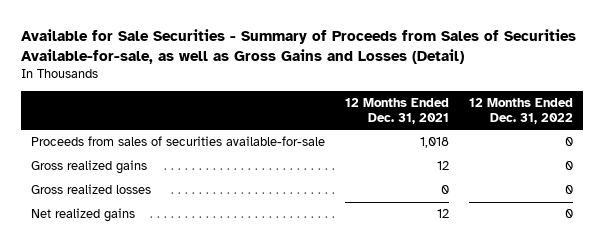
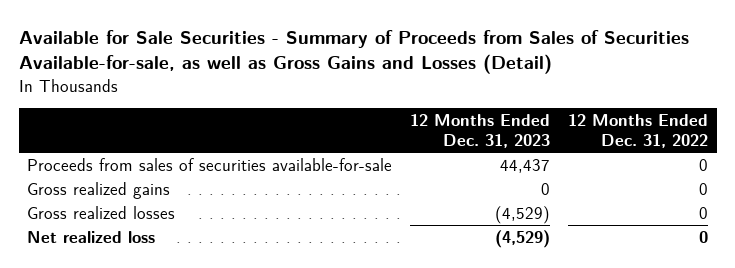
[345,98,450,124] 12 Months Ended Dec. 31, 2021 -> none
none -> [410,113,551,148] 12 Months Ended Dec. 31, 2023
[31,208,136,223] Net realized gains -> [27,230,156,243] Net realized loss

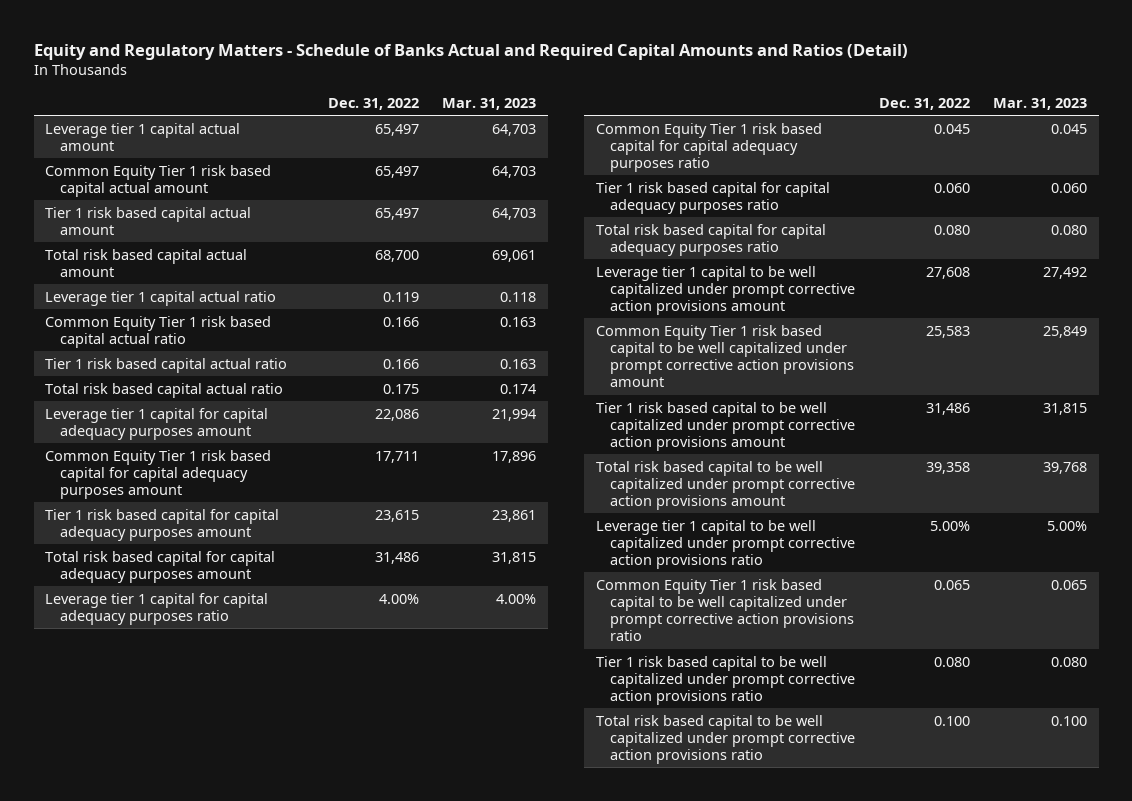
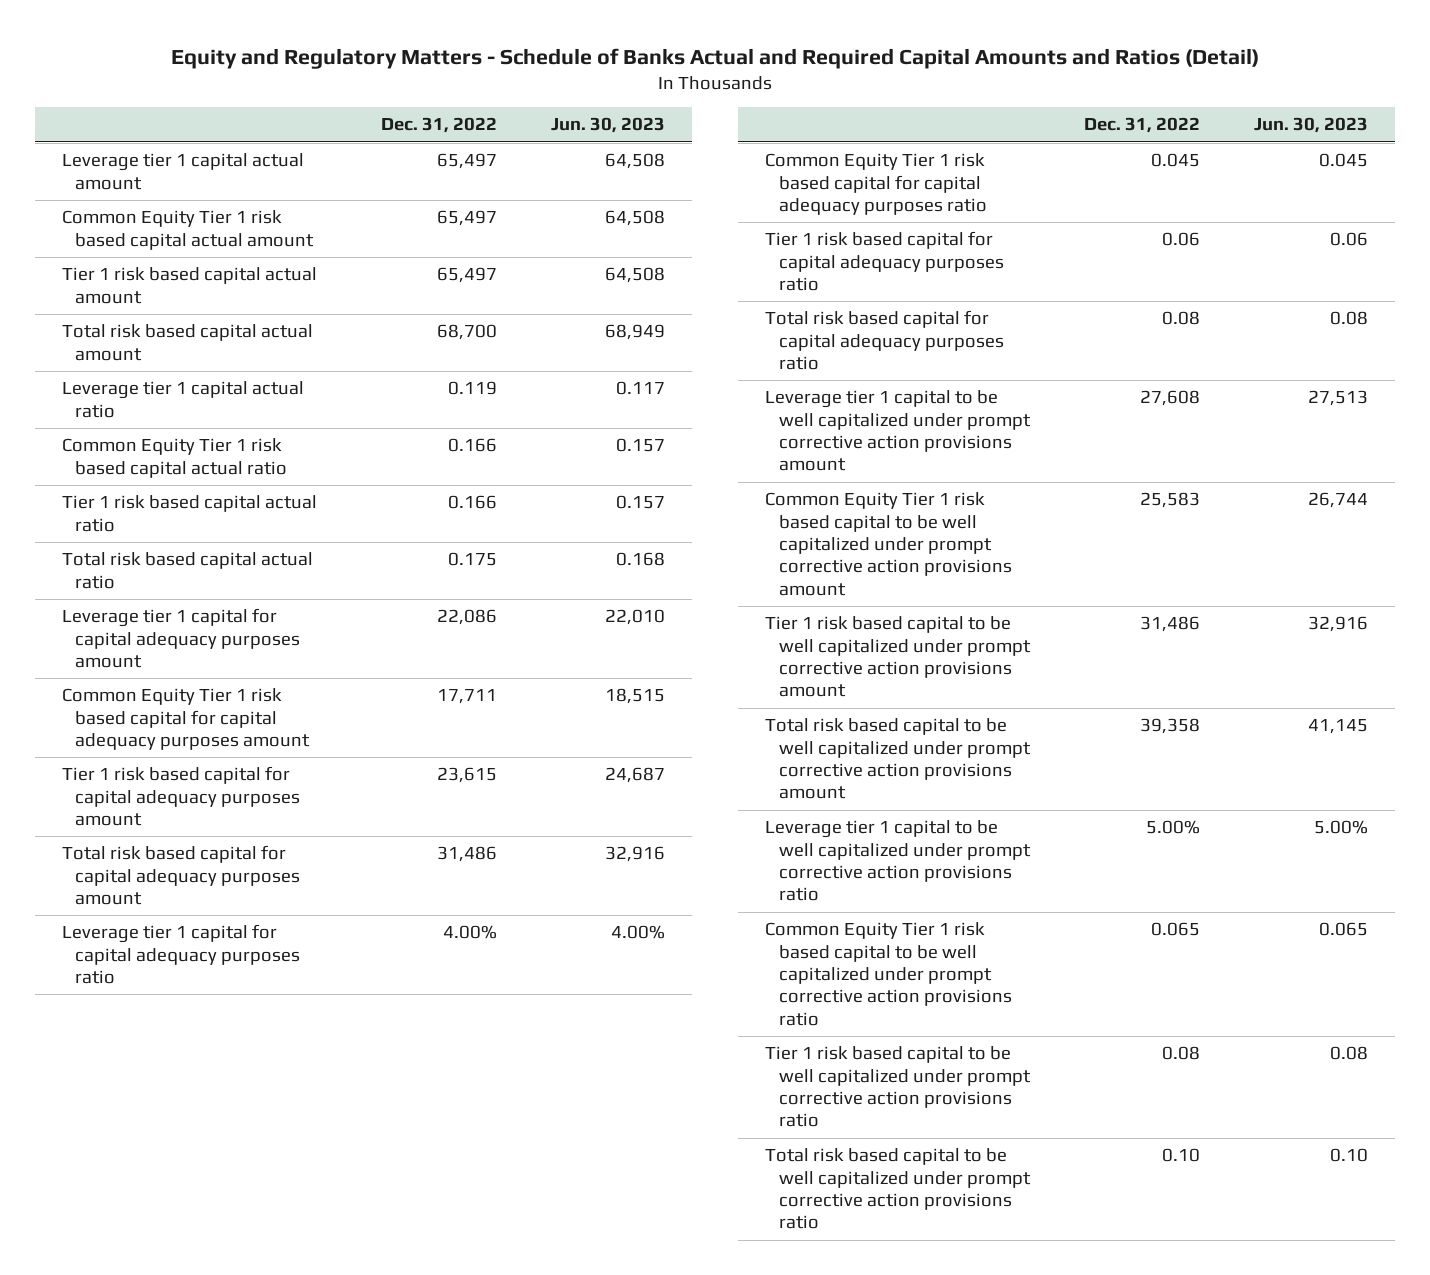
[442,97,537,110] Mar. 31, 2023 -> none
none -> [550,117,665,134] Jun. 30, 2023
[933,182,970,193] 0.060 -> [1162,232,1201,247] 0.06
[933,224,970,235] 0.080 -> [1162,311,1201,326] 0.08
[933,656,970,667] 0.080 -> [1162,1046,1201,1061] 0.08
[933,715,970,726] 0.100 -> [1162,1148,1201,1163] 0.10

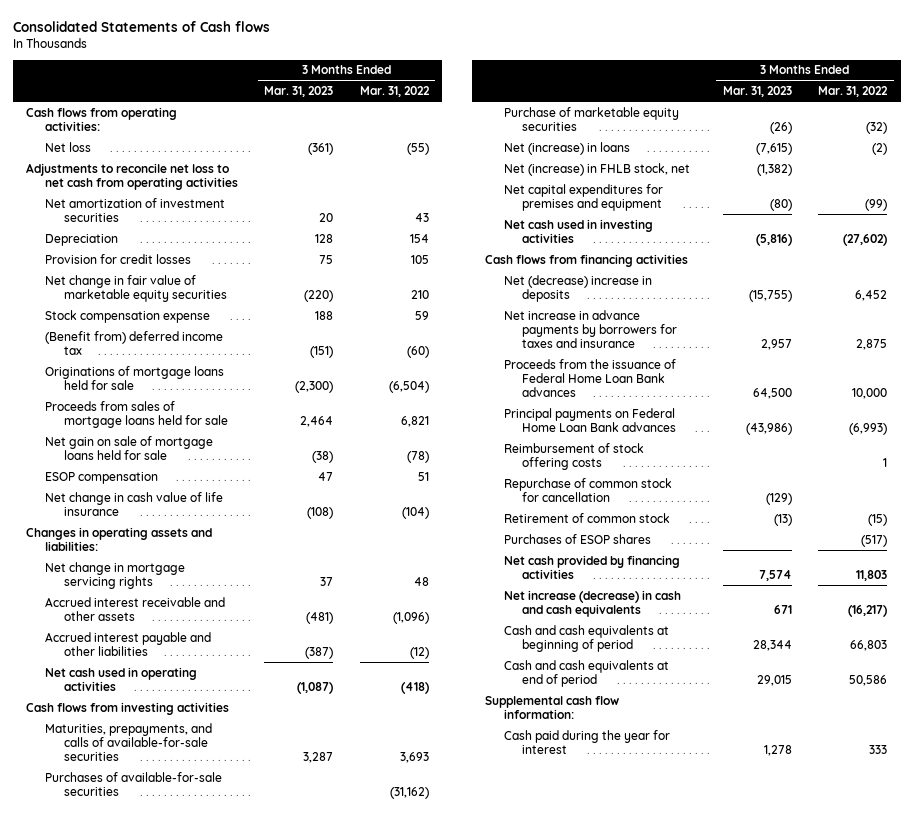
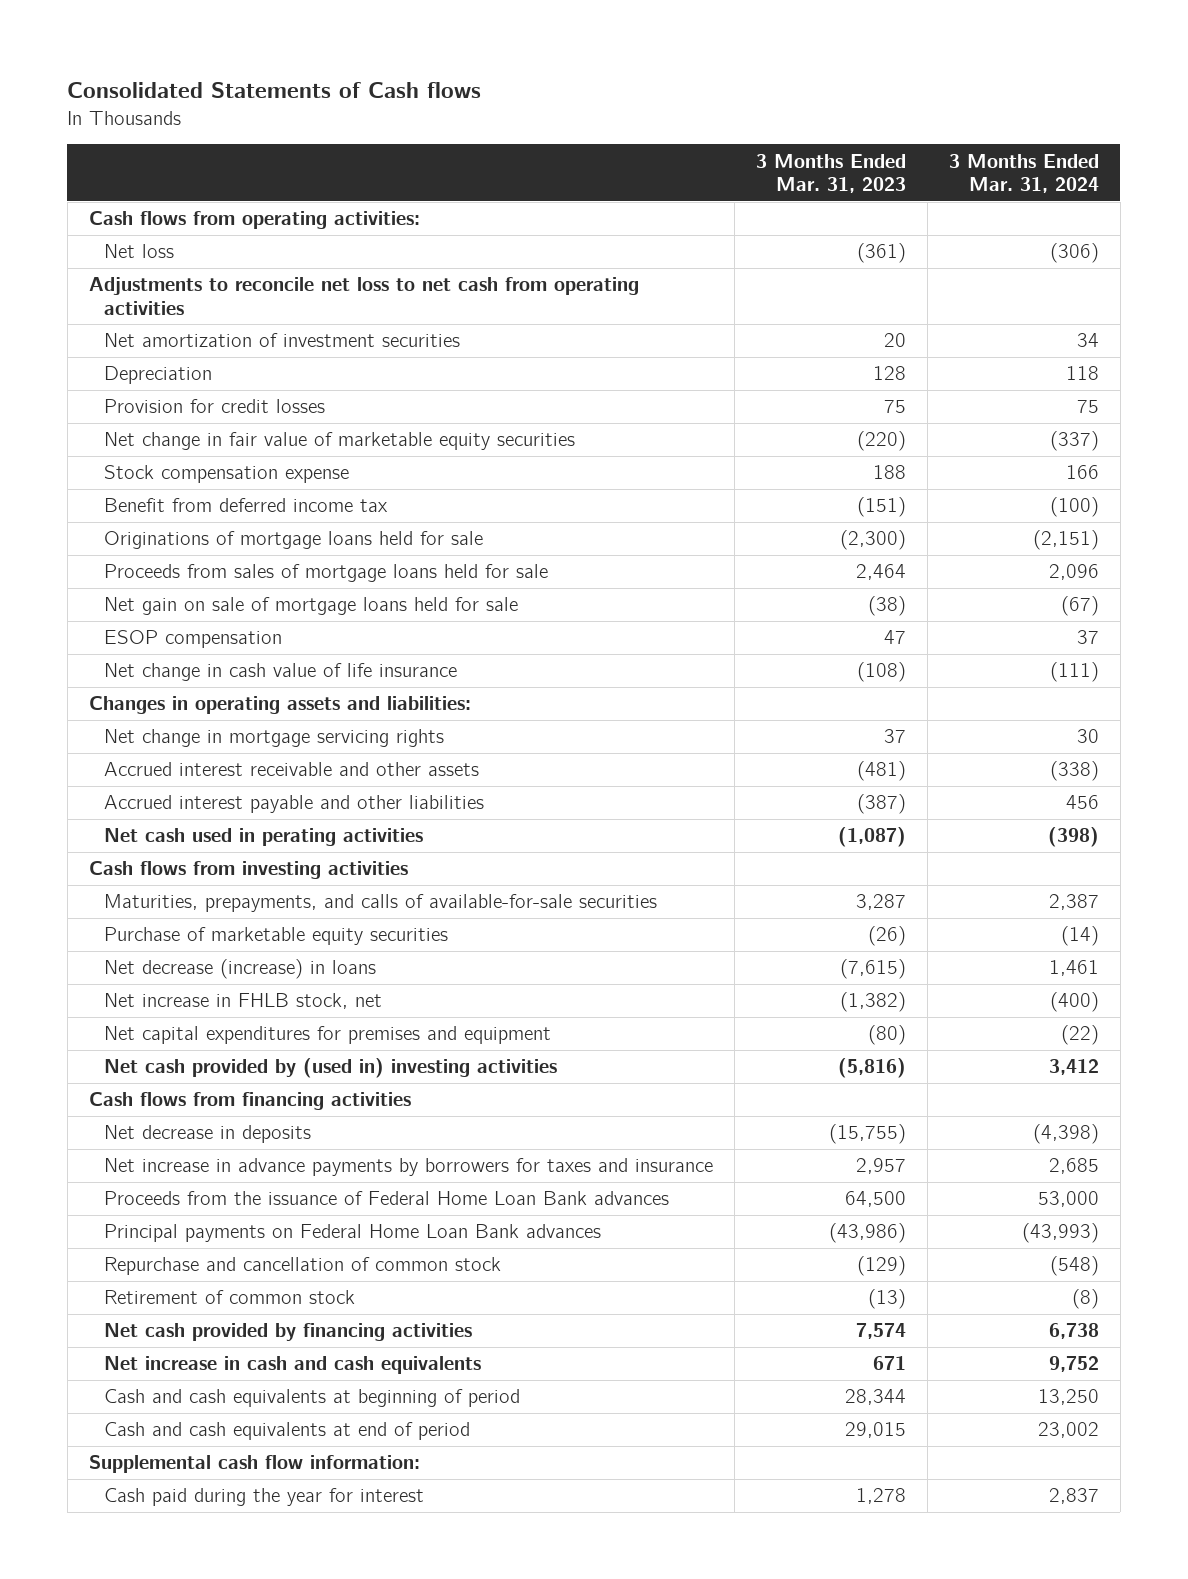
[359,86,430,98] Mar. 31, 2022 -> none
none -> [948,153,1099,194] 3 Months Ended Mar. 31, 2024
[44,330,223,355] (Benefit from) deferred income tax -> [103,498,388,513] Benefit from deferred income tax
[44,666,197,691] Net cash used in operating activities -> [103,828,423,847] Net cash used in perating activities
[44,771,222,796] Purchases of available-for-sale securities -> none
[503,141,630,155] Net (increase) in loans -> [103,959,376,980] Net decrease (increase) in loans
[503,162,690,176] Net (increase) in FHLB stock, net -> [103,993,382,1010] Net increase in FHLB stock, net
[503,218,653,243] Net cash used in investing activities -> [103,1058,557,1079] Net cash provided by (used in) investing activities
[503,274,652,302] Net (decrease) increase in deposits -> [103,1125,311,1144] Net decrease in deposits
[503,442,644,470] Reimbursement of stock offering costs -> none
[503,477,672,502] Repurchase of common stock for cancellation -> [103,1257,501,1276] Repurchase and cancellation of common stock
[503,533,651,544] Purchases of ESOP shares -> none
[503,589,681,617] Net increase (decrease) in cash and cash equivalents -> [103,1356,481,1375] Net increase in cash and cash equivalents

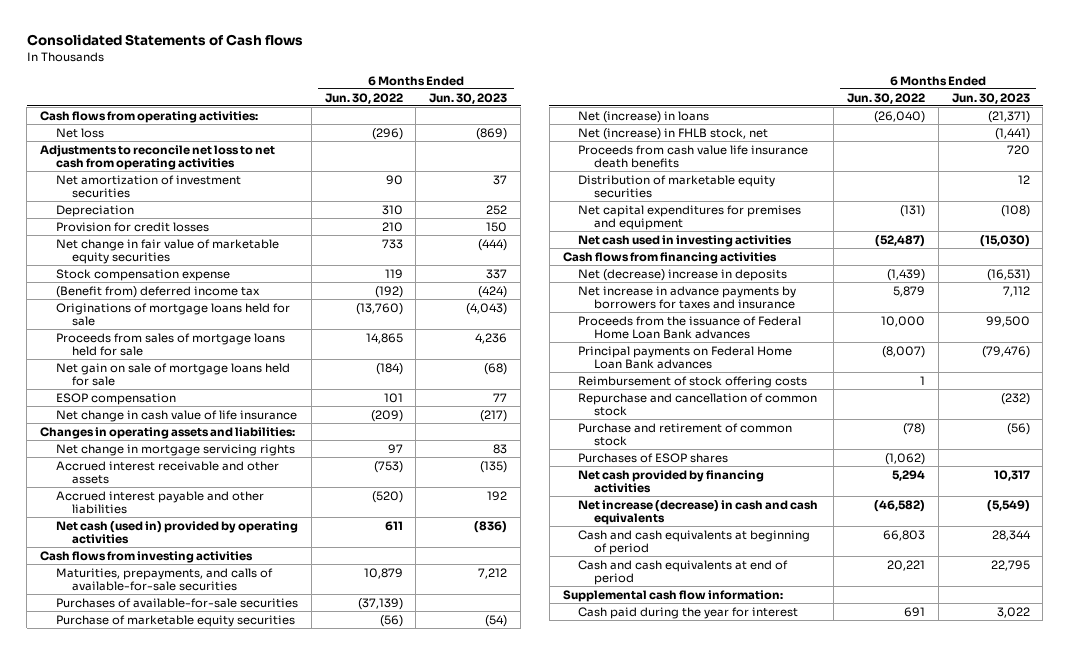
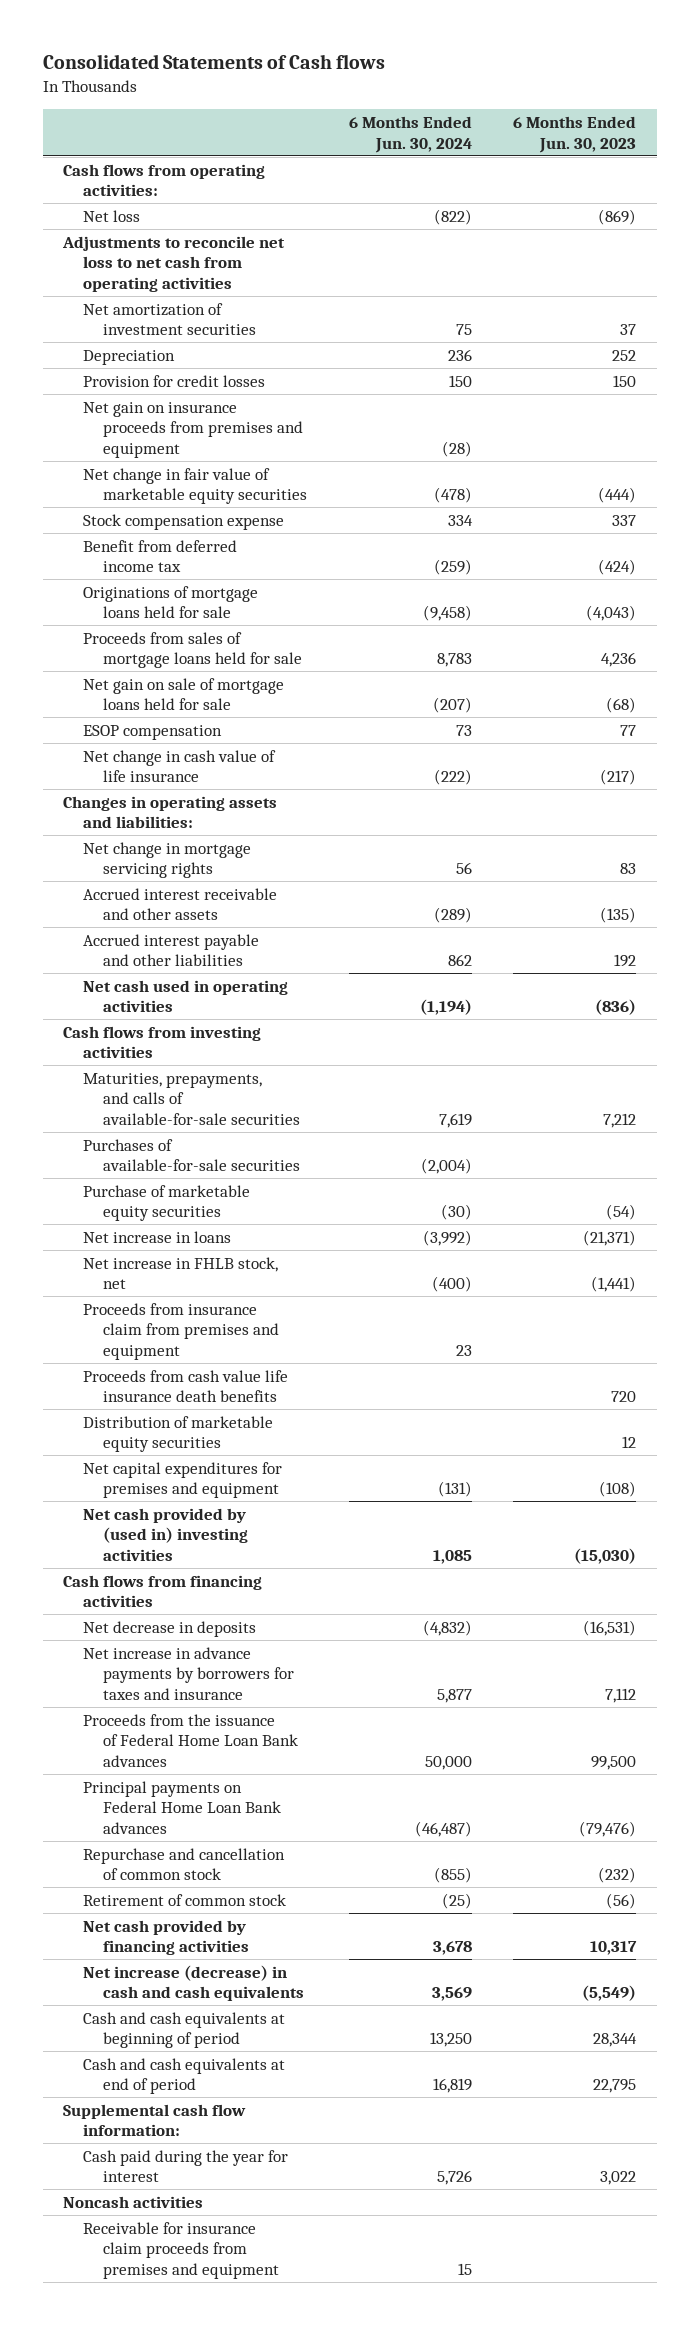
[324,92,403,104] Jun. 30, 2022 -> none
none -> [348,116,472,153] 6 Months Ended Jun. 30, 2024
none -> [83,401,304,458] Net gain on insurance proceeds from premises and equipment
[56,285,261,298] (Benefit from) deferred income tax -> [83,539,238,573] Benefit from deferred income tax
[56,520,299,545] Net cash (used in) provided by operating activities -> [83,979,289,1013] Net cash used in operating activities
[578,110,710,123] Net (increase) in loans -> [83,1230,232,1243] Net increase in loans
[578,127,769,140] Net (increase) in FHLB stock, net -> [83,1256,279,1290] Net increase in FHLB stock, net
none -> [83,1302,280,1360] Proceeds from insurance claim from premises and equipment
[578,234,793,247] Net cash used in investing activities -> [83,1507,249,1561] Net cash provided by (used in) investing activities
[578,268,788,281] Net (decrease) increase in deposits -> [83,1620,257,1637] Net decrease in deposits
[578,375,808,388] Reimbursement of stock offering costs -> none
[578,452,729,463] Purchases of ESOP shares -> none
[578,422,793,447] Purchase and retirement of common stock -> [83,1893,287,1906] Retirement of common stock
none -> [63,2195,204,2208] Noncash activities
none -> [83,2221,280,2279] Receivable for insurance claim proceeds from premises and equipment

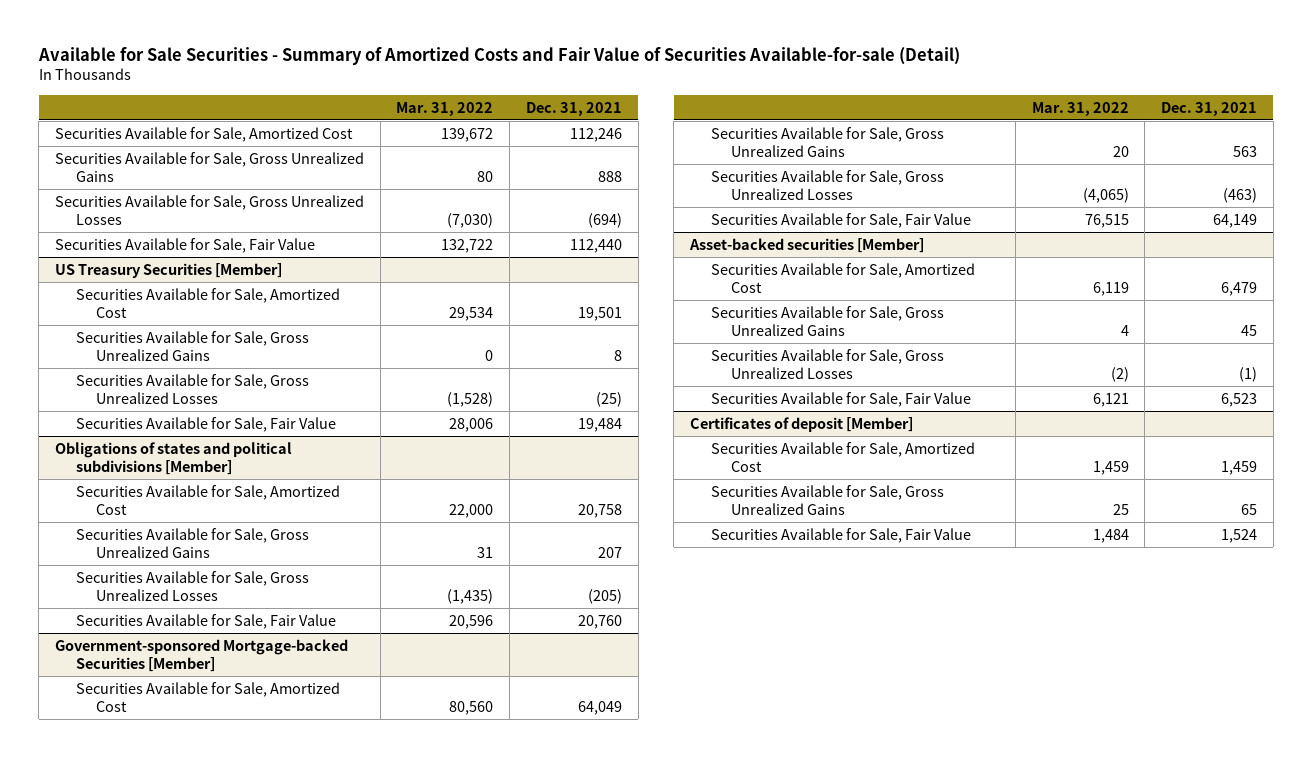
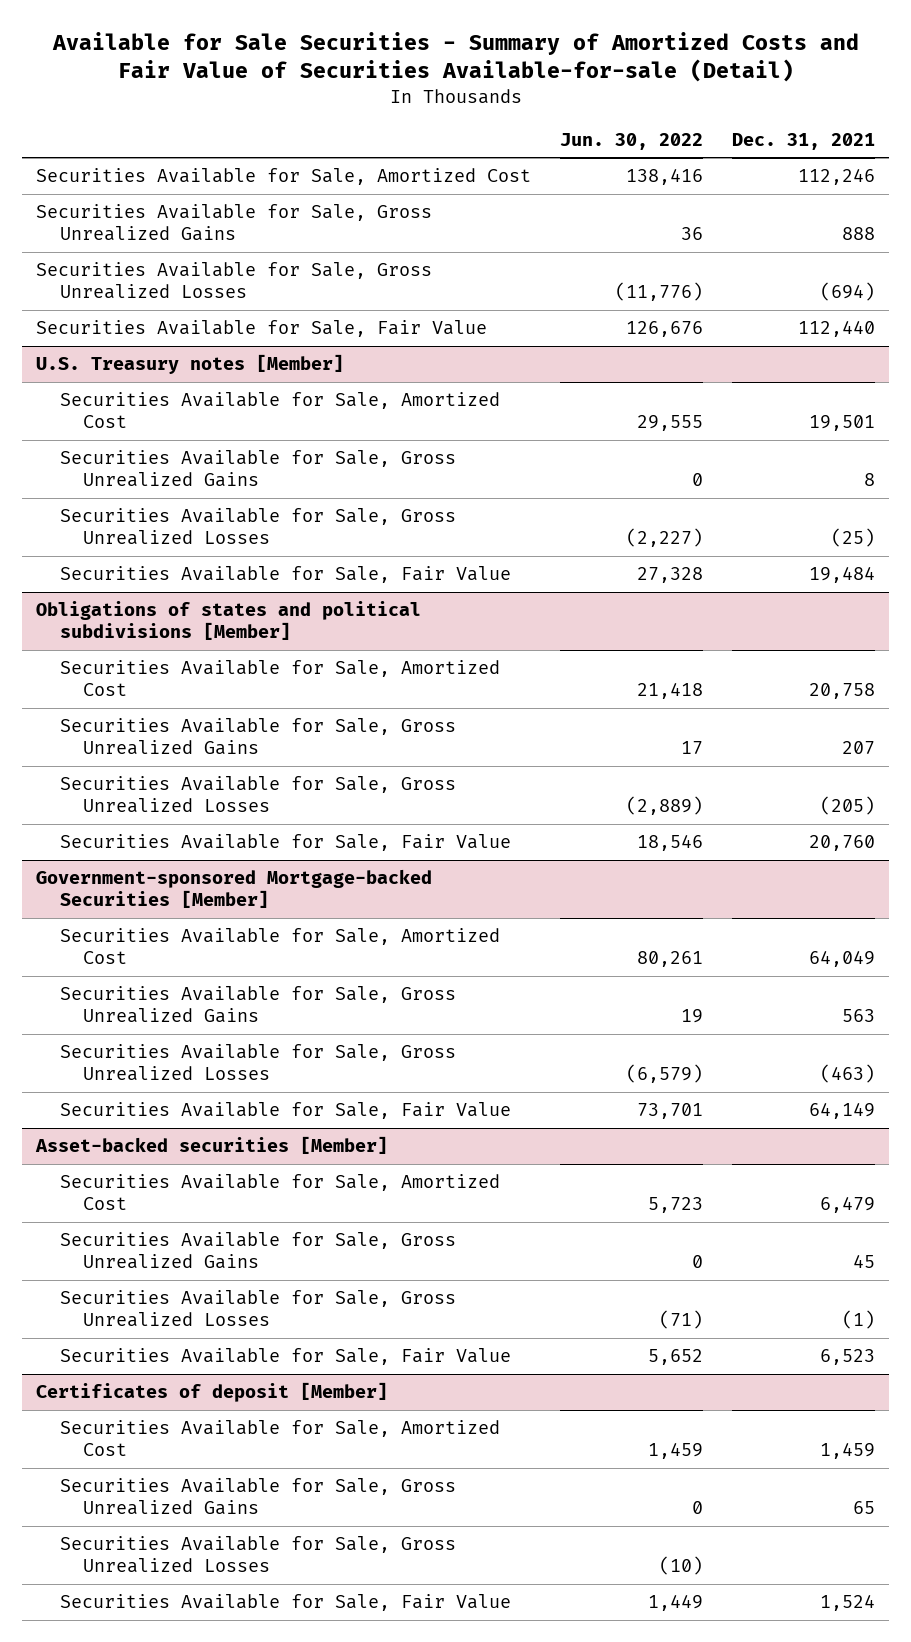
[396,101,494,116] Mar. 31, 2022 -> none
none -> [560,132,704,150] Jun. 30, 2022
[54,262,282,278] US Treasury Securities [Member] -> [36,354,345,375] U.S. Treasury notes [Member]
none -> [59,1536,456,1574] Securities Available for Sale, Gross Unrealized Losses

